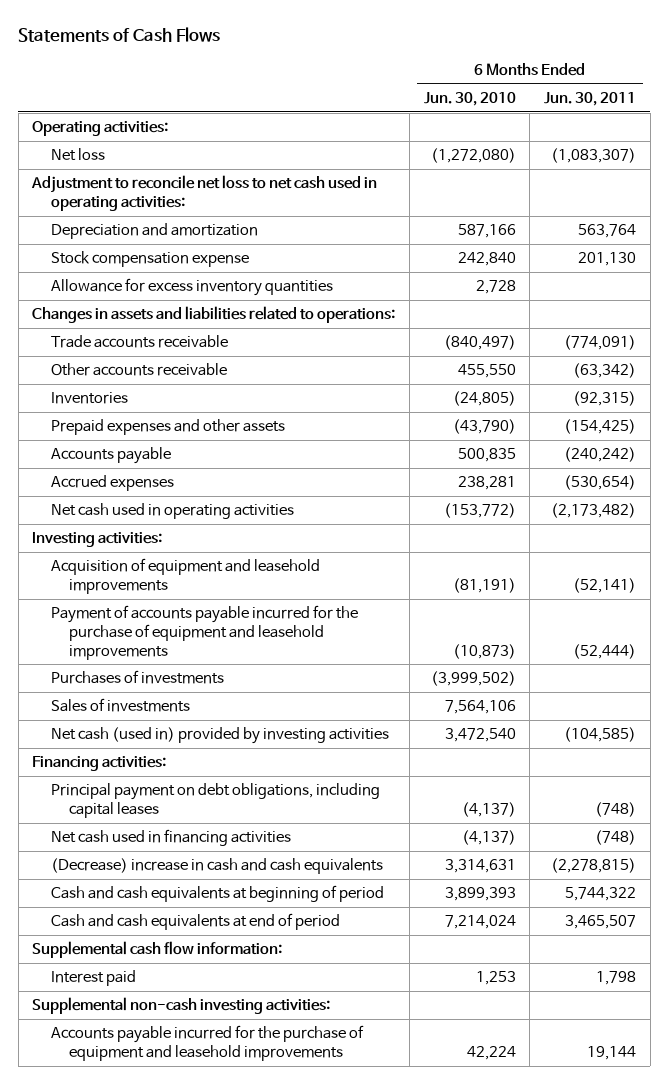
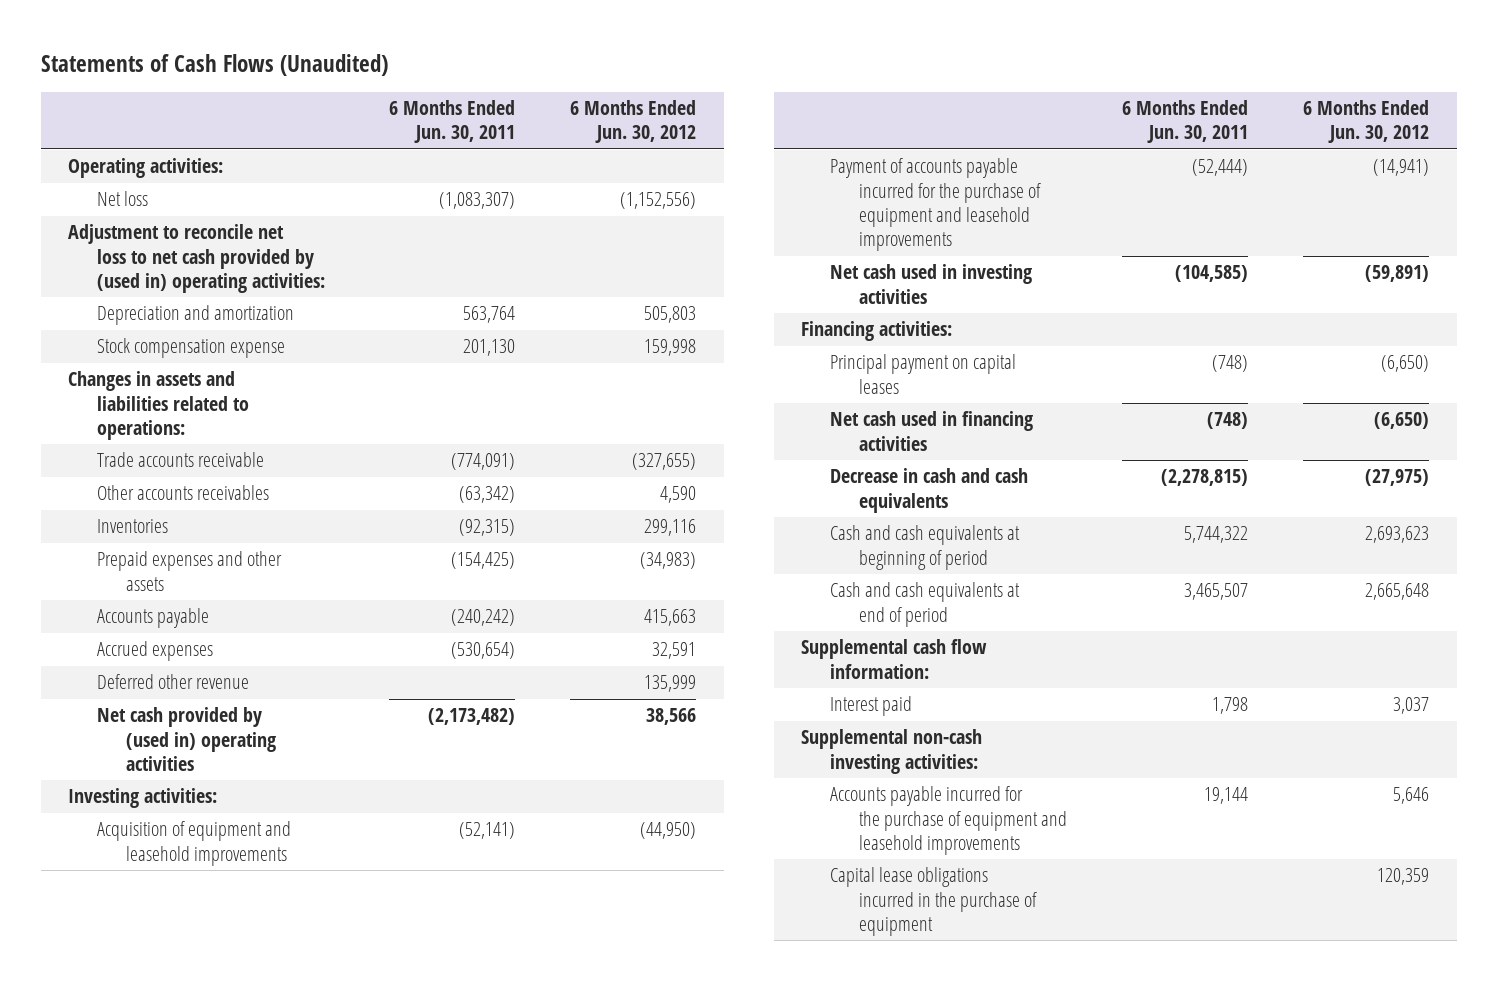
[18,26,221,42] Statements of Cash Flows -> [40,53,388,76] Statements of Cash Flows (Unaudited)
[423,91,516,106] Jun. 30, 2010 -> none
none -> [570,100,697,144] 6 Months Ended Jun. 30, 2012
[31,175,378,211] Adjustment to reconcile net loss to net cash used in operating activities: -> [68,224,326,294] Adjustment to reconcile net loss to net cash provided by (used in) operating activities:
[50,278,333,297] Allowance for excess inventory quantities -> none
[50,363,227,377] Other accounts receivable -> [97,485,270,501] Other accounts receivables
none -> [97,674,250,690] Deferred other revenue
[50,503,294,520] Net cash used in operating activities -> [97,707,276,772] Net cash provided by (used in) operating activities
[50,670,224,685] Purchases of investments -> none
[50,698,190,713] Sales of investments -> none
[50,727,389,745] Net cash (used in) provided by investing activities -> [830,264,1033,304] Net cash used in investing activities
[50,783,380,818] Principal payment on debt obligations, including capital leases -> [830,354,1017,394] Principal payment on capital leases
[50,858,383,875] (Decrease) increase in cash and cash equivalents -> [830,468,1029,513] Decrease in cash and cash equivalents
none -> [830,867,1037,937] Capital lease obligations incurred in the purchase of equipment

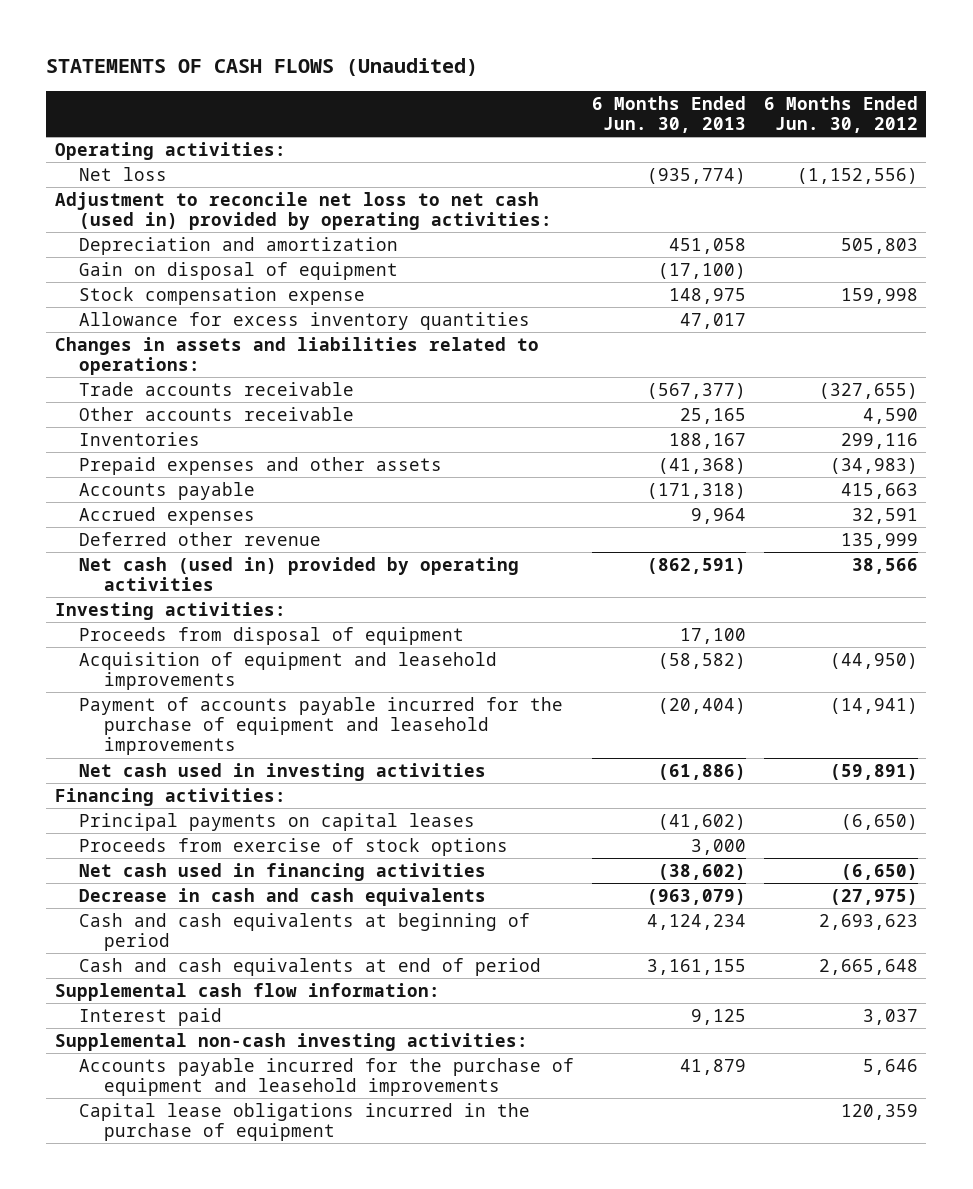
[40,53,388,76] Statements of Cash Flows (Unaudited) -> [46,58,479,77] STATEMENTS OF CASH FLOWS (Unaudited)
[389,100,516,144] 6 Months Ended Jun. 30, 2011 -> none
none -> [592,95,747,133] 6 Months Ended Jun. 30, 2013
[68,224,326,294] Adjustment to reconcile net loss to net cash provided by (used in) operating activities: -> [54,191,553,231] Adjustment to reconcile net loss to net cash (used in) provided by operating activities:
none -> [79,261,399,280] Gain on disposal of equipment
none -> [79,311,531,330] Allowance for excess inventory quantities
[97,485,270,501] Other accounts receivables -> [79,406,355,421] Other accounts receivable
[97,707,276,772] Net cash provided by (used in) operating activities -> [79,556,520,592] Net cash (used in) provided by operating activities
none -> [79,626,465,645] Proceeds from disposal of equipment
[830,354,1017,394] Principal payment on capital leases -> [79,812,476,831] Principal payments on capital leases
none -> [79,837,509,856] Proceeds from exercise of stock options

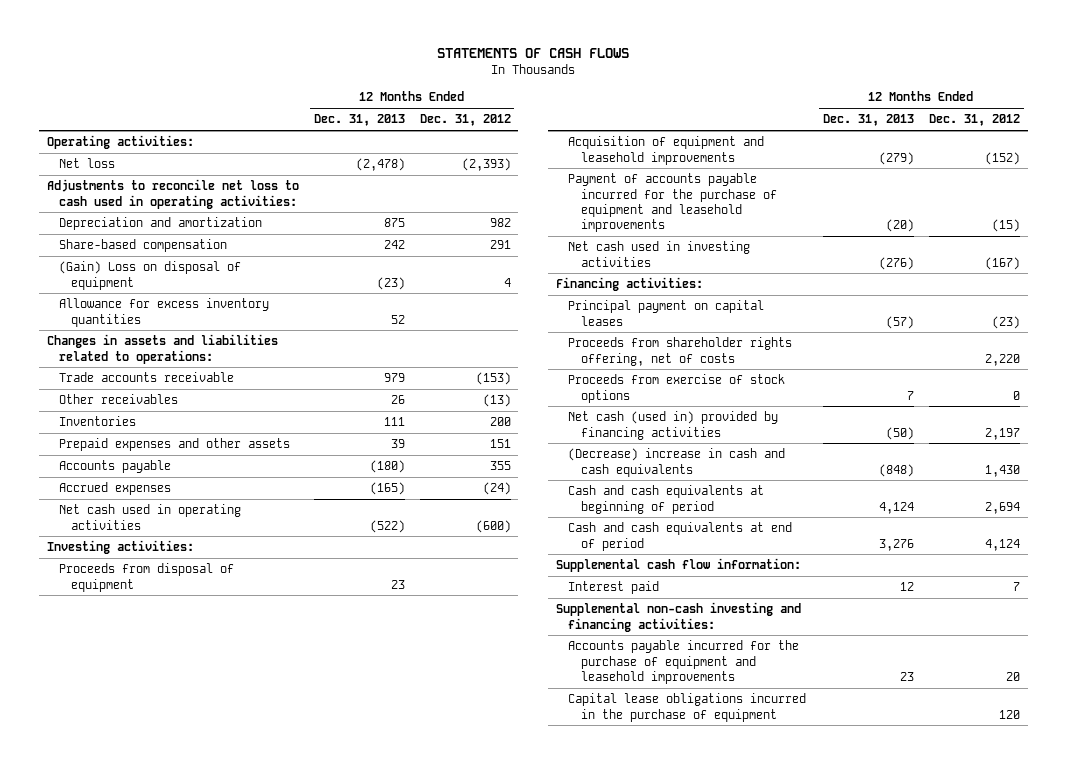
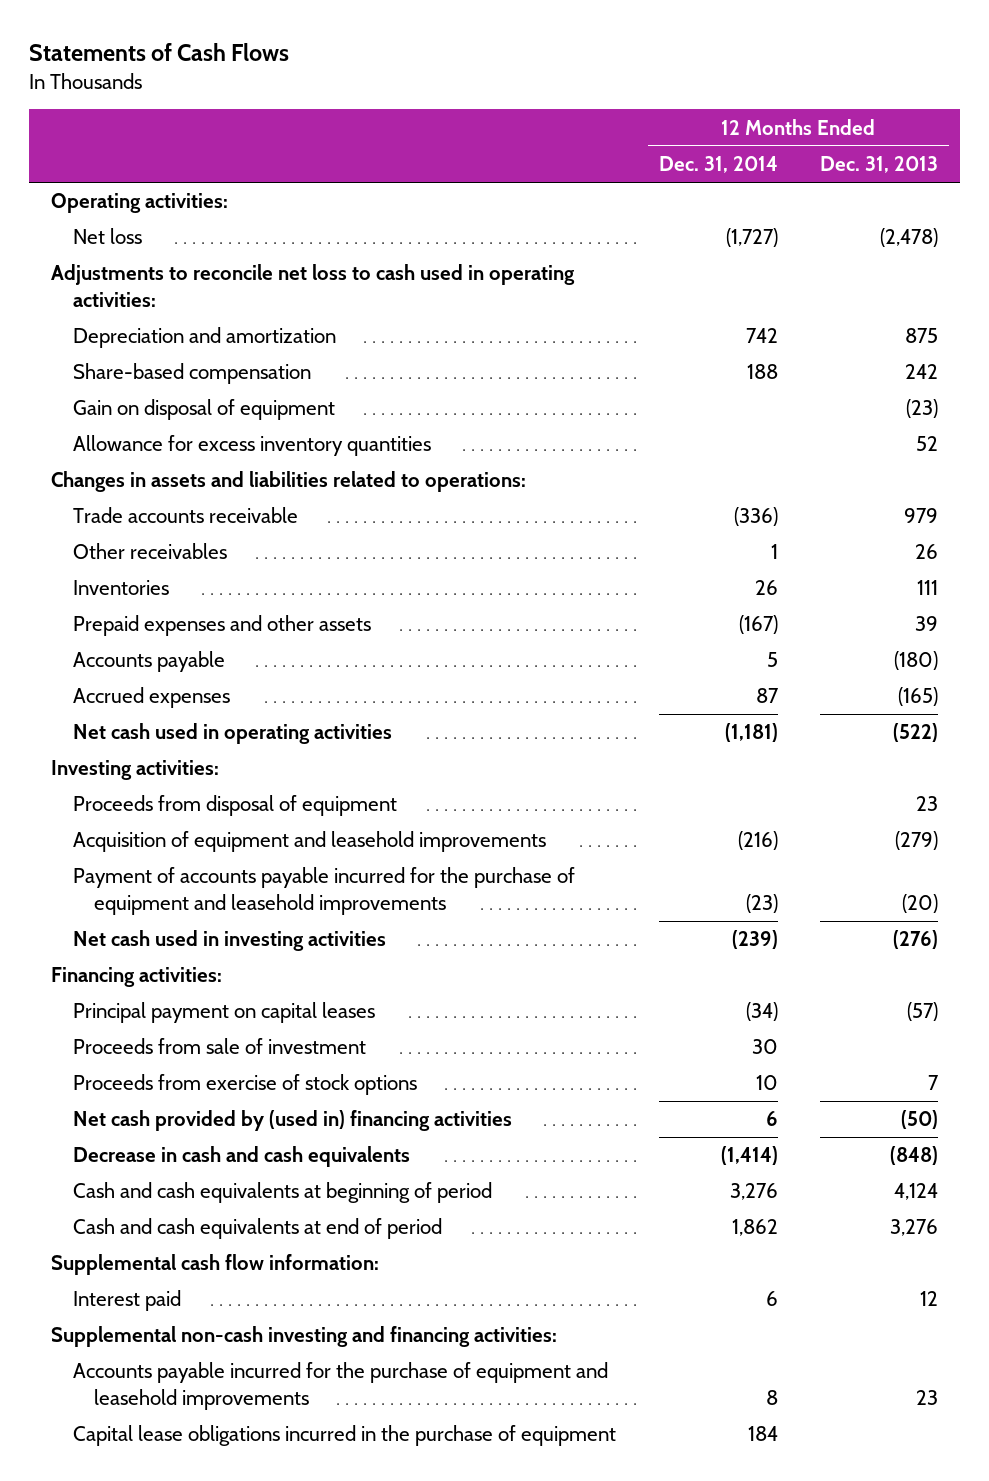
[437,47,630,58] STATEMENTS OF CASH FLOWS -> [29,43,290,62] Statements of Cash Flows
[419,114,511,127] Dec. 31, 2012 -> none
none -> [658,156,778,174] Dec. 31, 2014
[58,261,241,290] (Gain) Loss on disposal of equipment -> [72,399,335,421] Gain on disposal of equipment
[568,337,793,366] Proceeds from shareholder rights offering, net of costs -> none
none -> [72,1038,366,1055] Proceeds from sale of investment
[568,411,779,440] Net cash (used in) provided by financing activities -> [72,1110,512,1132] Net cash provided by (used in) financing activities
[568,448,786,477] (Decrease) increase in cash and cash equivalents -> [72,1146,410,1168] Decrease in cash and cash equivalents

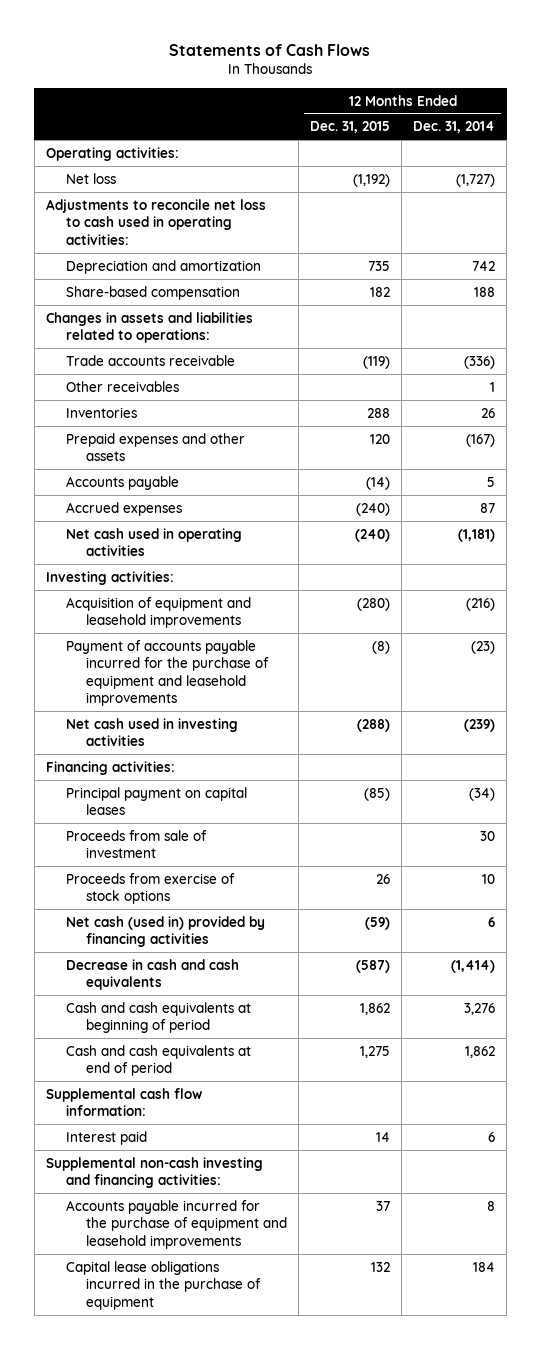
[820,156,939,174] Dec. 31, 2013 -> none
none -> [310,121,391,134] Dec. 31, 2015
[72,399,335,421] Gain on disposal of equipment -> none
[72,435,431,457] Allowance for excess inventory quantities -> none
[72,795,397,817] Proceeds from disposal of equipment -> none
[72,1110,512,1132] Net cash provided by (used in) financing activities -> [65,915,265,948] Net cash (used in) provided by financing activities

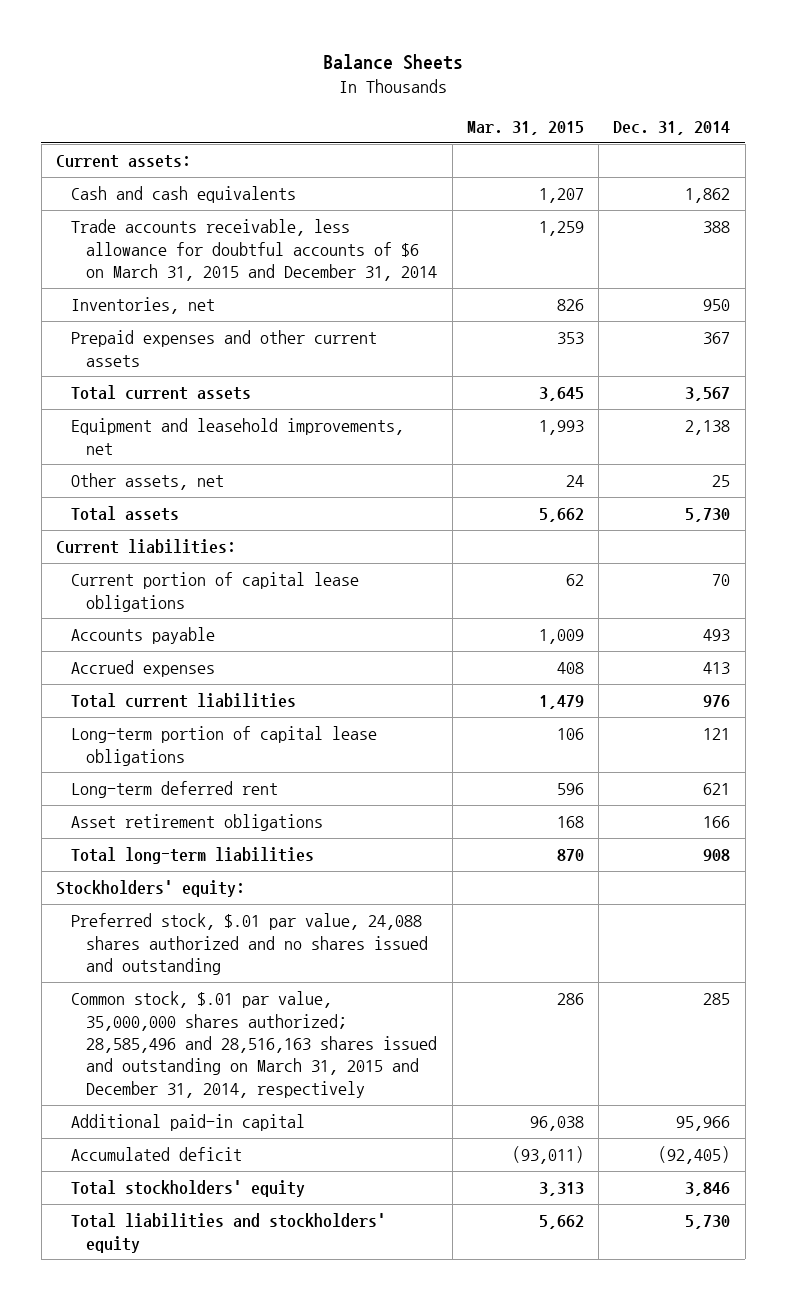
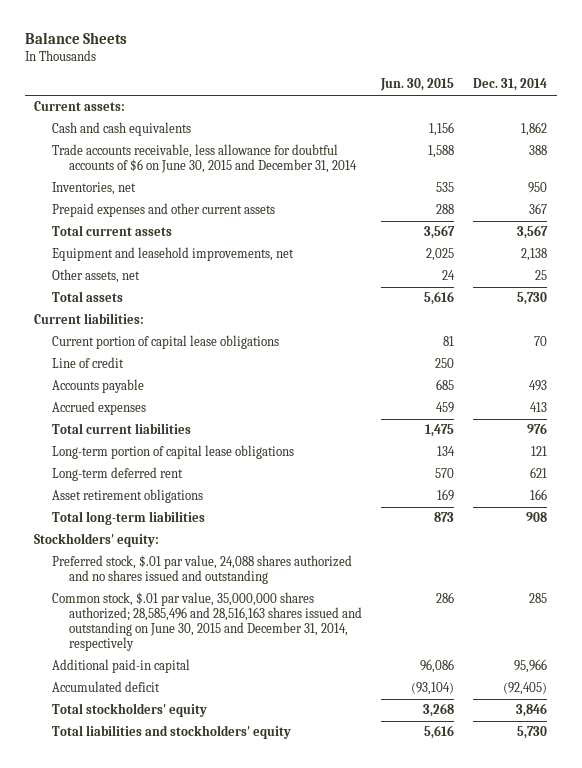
[466,120,584,135] Mar. 31, 2015 -> none
none -> [380,78,455,92] Jun. 30, 2015
[71,219,438,281] Trade accounts receivable, less allowance for doubtful accounts of $6 on March 31, 2015 and December 31, 2014 -> [51,144,358,174] Trade accounts receivable, less allowance for doubtful accounts of $6 on June 30, 2015 and December 31, 2014
none -> [51,357,124,369] Line of credit
[71,991,438,1098] Common stock, $.01 par value, 35,000,000 shares authorized; 28,585,496 and 28,516,163 shares issued and outstanding on March 31, 2015 and December 31, 2014, respectively -> [51,592,363,652] Common stock, $.01 par value, 35,000,000 shares authorized; 28,585,496 and 28,516,163 shares issued and outstanding on June 30, 2015 and December 31, 2014, respectively

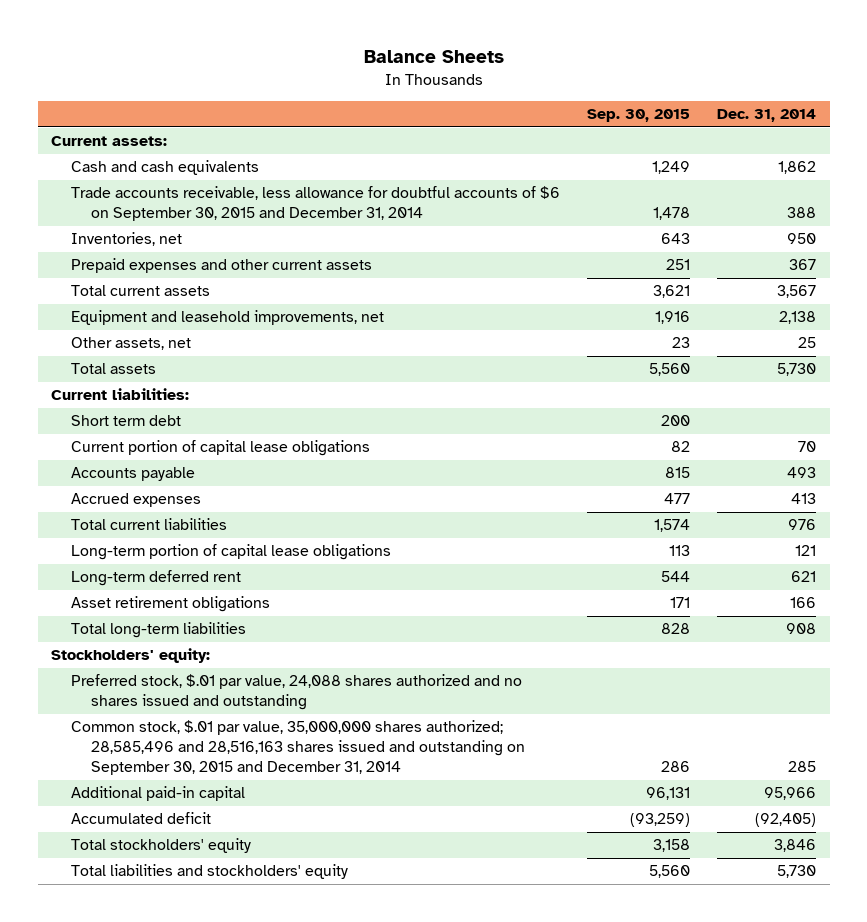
[380,78,455,92] Jun. 30, 2015 -> none
none -> [586,109,690,123] Sep. 30, 2015
[51,144,358,174] Trade accounts receivable, less allowance for doubtful accounts of $6 on June 30, 2015 and December 31, 2014 -> [70,186,560,222] Trade accounts receivable, less allowance for doubtful accounts of $6 on September 30, 2015 and December 31, 2014
none -> [70,415,181,427] Short term debt
[51,357,124,369] Line of credit -> none
[51,592,363,652] Common stock, $.01 par value, 35,000,000 shares authorized; 28,585,496 and 28,516,163 shares issued and outstanding on June 30, 2015 and December 31, 2014, respectively -> [70,720,525,776] Common stock, $.01 par value, 35,000,000 shares authorized; 28,585,496 and 28,516,163 shares issued and outstanding on September 30, 2015 and December 31, 2014

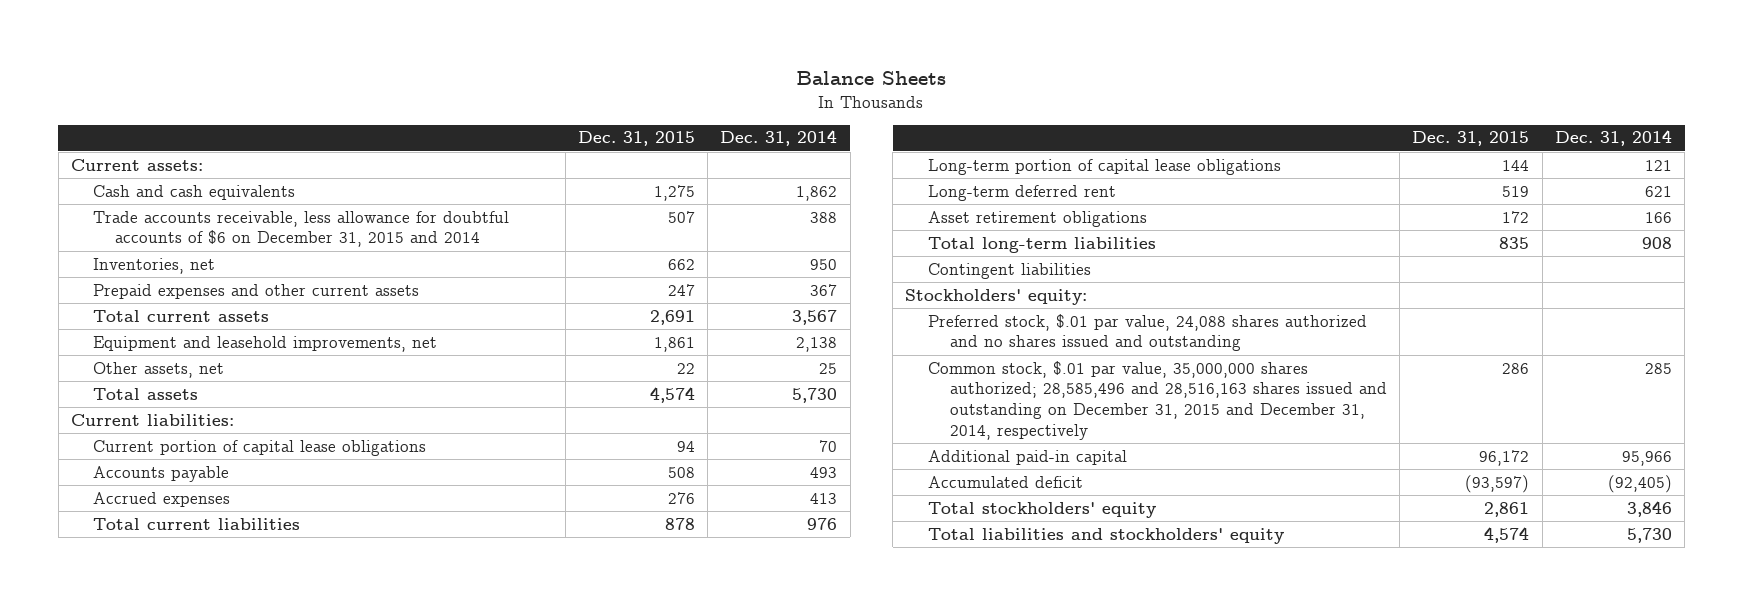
[586,109,690,123] Sep. 30, 2015 -> none
none -> [577,131,695,147] Dec. 31, 2015
[70,186,560,222] Trade accounts receivable, less allowance for doubtful accounts of $6 on September 30, 2015 and December 31, 2014 -> [93,210,510,248] Trade accounts receivable, less allowance for doubtful accounts of $6 on December 31, 2015 and 2014
[70,415,181,427] Short term debt -> none
none -> [927,262,1091,279] Contingent liabilities
[70,720,525,776] Common stock, $.01 par value, 35,000,000 shares authorized; 28,585,496 and 28,516,163 shares issued and outstanding on September 30, 2015 and December 31, 2014 -> [927,360,1387,440] Common stock, $.01 par value, 35,000,000 shares authorized; 28,585,496 and 28,516,163 shares issued and outstanding on December 31, 2015 and December 31, 2014, respectively

